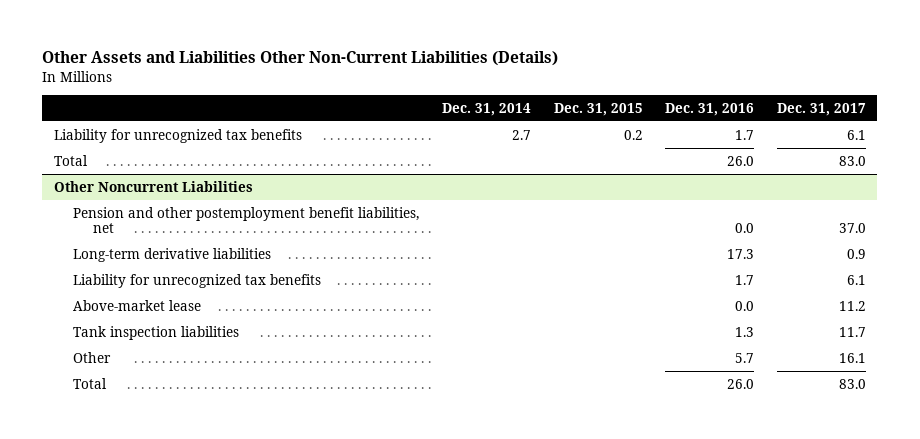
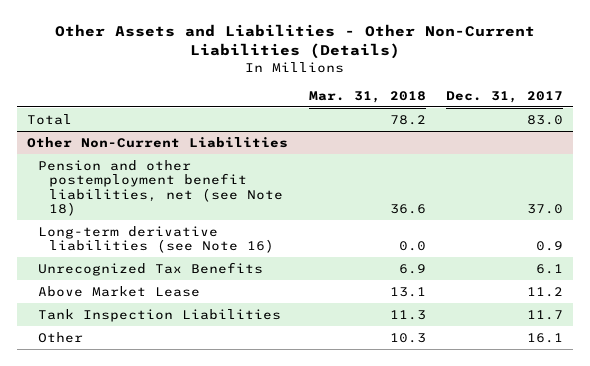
[42,51,559,67] Other Assets and Liabilities Other Non-Current Liabilities (Details) -> [55,24,536,60] Other Assets and Liabilities - Other Non-Current Liabilities (Details)
[441,102,531,116] Dec. 31, 2014 -> none
[553,102,643,116] Dec. 31, 2015 -> none
[665,102,755,116] Dec. 31, 2016 -> none
none -> [308,90,426,103] Mar. 31, 2018
[53,128,302,143] Liability for unrecognized tax benefits -> none
[53,180,253,192] Other Noncurrent Liabilities -> [27,136,289,148] Other Non-Current Liabilities
[73,206,420,234] Pension and other postemployment benefit liabilities, net -> [37,159,283,217] Pension and other postemployment benefit liabilities, net (see Note 18)
[73,247,272,262] Long-term derivative liabilities -> [37,225,274,254] Long-term derivative liabilities (see Note 16)
[73,273,322,288] Liability for unrecognized tax benefits -> [37,261,263,276] Unrecognized Tax Benefits
[73,299,202,311] Above-market lease -> [37,285,200,297] Above Market Lease
[73,325,240,340] Tank inspection liabilities -> [37,308,281,322] Tank Inspection Liabilities
[73,377,108,389] Total -> none

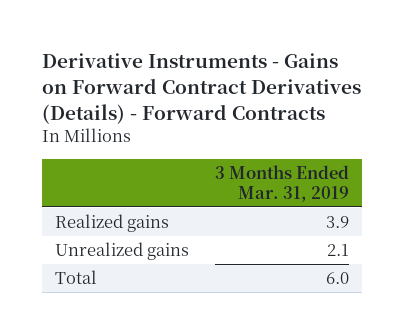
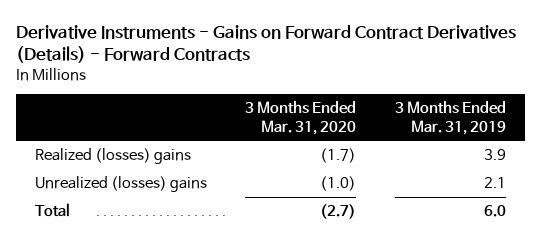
none -> [245,101,357,135] 3 Months Ended Mar. 31, 2020
[55,213,170,232] Realized gains -> [34,148,191,165] Realized (losses) gains
[55,241,190,260] Unrealized gains -> [34,176,207,193] Unrealized (losses) gains

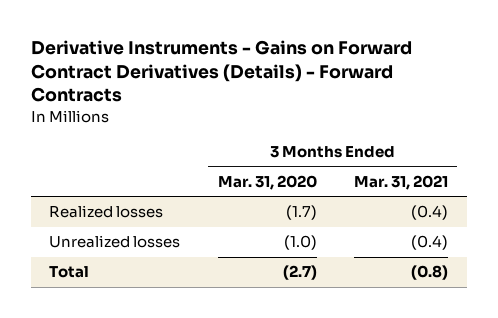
[394,101,506,135] 3 Months Ended Mar. 31, 2019 -> none
none -> [354,175,449,191] Mar. 31, 2021
[34,148,191,165] Realized (losses) gains -> [49,205,164,219] Realized losses
[34,176,207,193] Unrealized (losses) gains -> [49,235,181,249] Unrealized losses

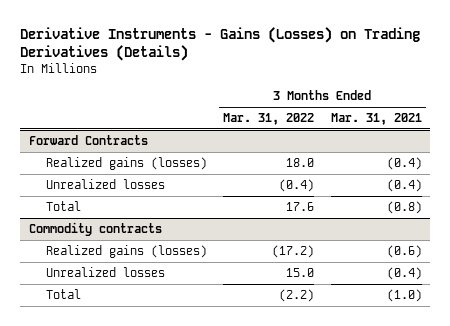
[30,40,412,103] Derivative Instruments - Gains on Forward Contract Derivatives (Details) - Forward Contracts -> [20,26,421,62] Derivative Instruments - Gains (Losses) on Trading Derivatives (Details)
[217,175,317,191] Mar. 31, 2020 -> none
none -> [223,113,315,126] Mar. 31, 2022
none -> [28,135,148,146] Forward Contracts
[49,205,164,219] Realized losses -> [46,157,208,171] Realized gains (losses)
none -> [28,222,162,237] Commodity contracts
none -> [46,245,208,259] Realized gains (losses)
none -> [46,267,166,278] Unrealized losses
none -> [46,289,82,300] Total

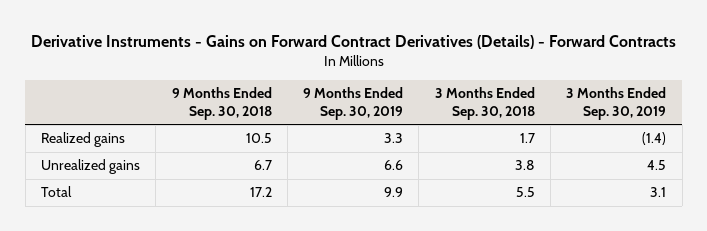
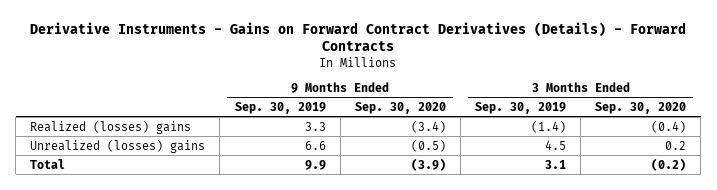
[171,87,272,120] 9 Months Ended Sep. 30, 2018 -> none
[434,87,535,120] 3 Months Ended Sep. 30, 2018 -> none
none -> [354,101,446,114] Sep. 30, 2020
none -> [595,101,687,114] Sep. 30, 2020
[40,132,125,148] Realized gains -> [30,120,192,134] Realized (losses) gains
[40,159,140,175] Unrealized gains -> [30,139,206,153] Unrealized (losses) gains

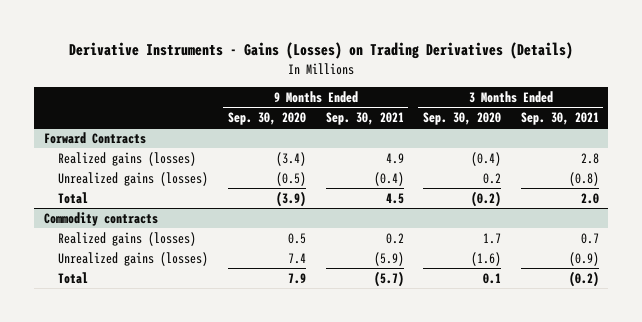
[30,21,687,52] Derivative Instruments - Gains on Forward Contract Derivatives (Details) - Forward Contracts -> [69,42,574,60] Derivative Instruments - Gains (Losses) on Trading Derivatives (Details)
[234,101,326,114] Sep. 30, 2019 -> none
[474,101,566,114] Sep. 30, 2019 -> none
none -> [325,111,404,125] Sep. 30, 2021
none -> [520,111,599,125] Sep. 30, 2021
none -> [43,131,146,144] Forward Contracts
[30,120,192,134] Realized (losses) gains -> [58,151,197,166] Realized gains (losses)
[30,139,206,153] Unrealized (losses) gains -> [58,171,209,186] Unrealized gains (losses)
none -> [43,211,158,226] Commodity contracts
none -> [58,231,197,246] Realized gains (losses)
none -> [58,251,209,266] Unrealized gains (losses)
none -> [58,271,89,284] Total

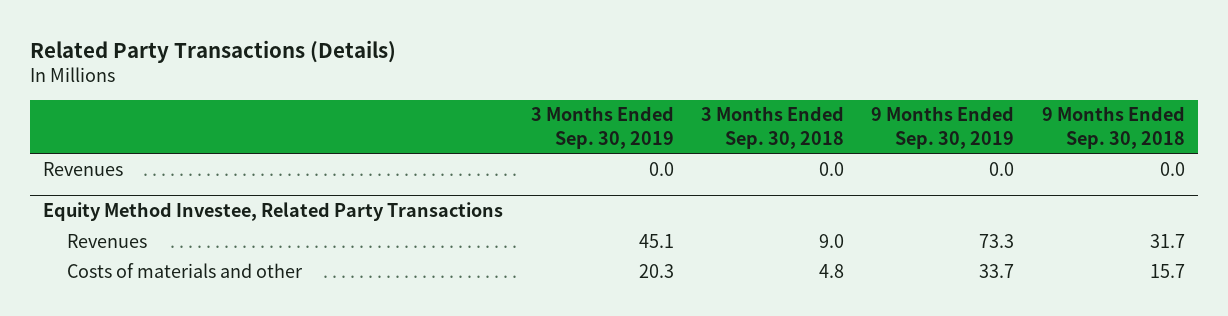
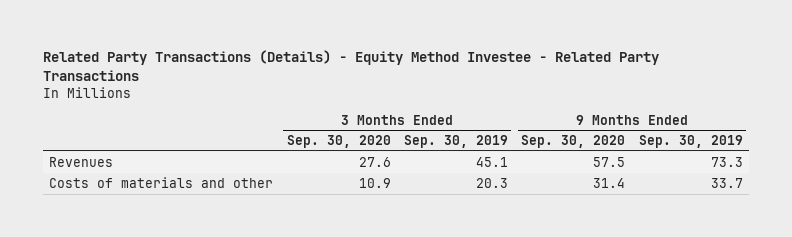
[29,39,396,63] Related Party Transactions (Details) -> [42,49,659,81] Related Party Transactions (Details) - Equity Method Investee - Related Party Transactions
[700,106,844,149] 3 Months Ended Sep. 30, 2018 -> none
[1041,106,1185,149] 9 Months Ended Sep. 30, 2018 -> none
none -> [286,135,391,149] Sep. 30, 2020
none -> [521,135,626,149] Sep. 30, 2020
[43,161,124,176] Revenues -> none
[43,202,504,222] Equity Method Investee, Related Party Transactions -> none

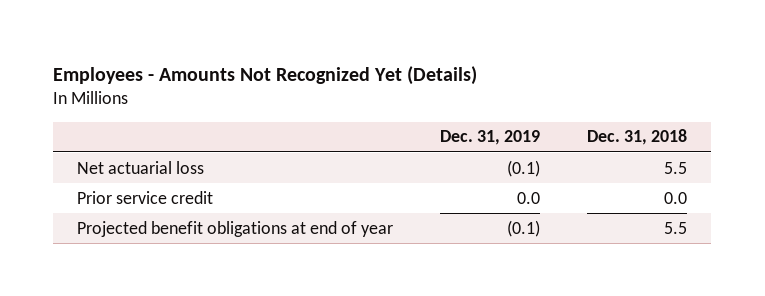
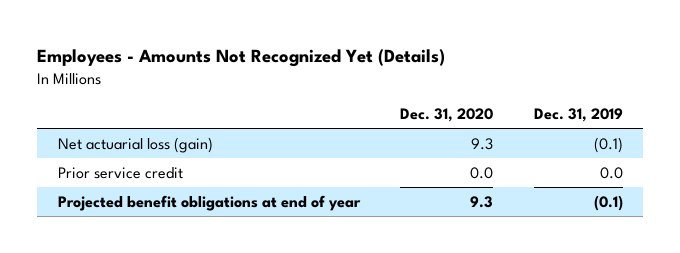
[587,129,688,146] Dec. 31, 2018 -> none
none -> [400,108,494,123] Dec. 31, 2020
[77,160,205,174] Net actuarial loss -> [57,136,213,153] Net actuarial loss (gain)

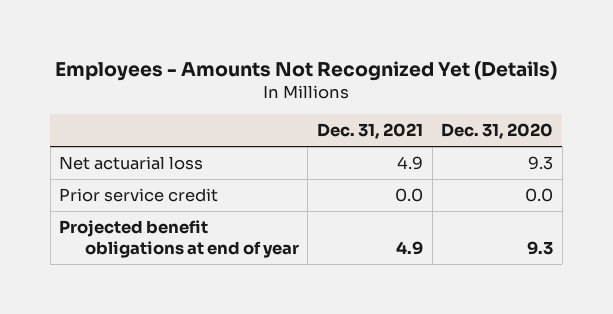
[533,108,623,123] Dec. 31, 2019 -> none
none -> [317,123,424,140] Dec. 31, 2021
[57,136,213,153] Net actuarial loss (gain) -> [59,156,204,171] Net actuarial loss

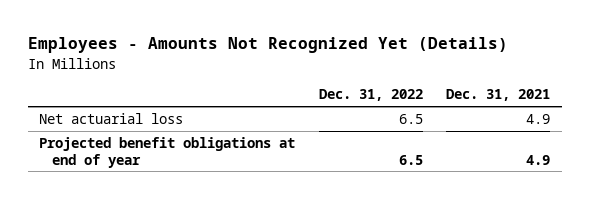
[441,123,554,140] Dec. 31, 2020 -> none
none -> [318,89,423,102] Dec. 31, 2022
[59,188,219,203] Prior service credit -> none

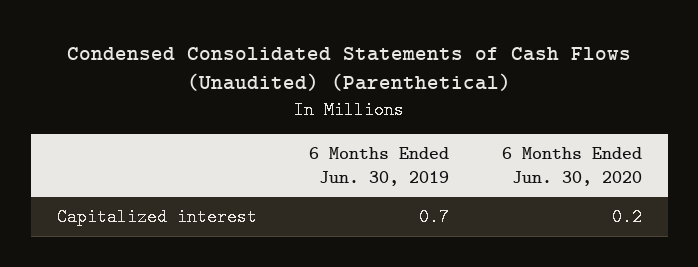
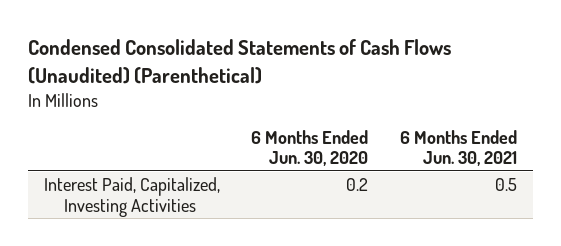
[309,146,450,186] 6 Months Ended Jun. 30, 2019 -> none
none -> [400,129,518,167] 6 Months Ended Jun. 30, 2021
[56,208,257,227] Capitalized interest -> [43,177,220,217] Interest Paid, Capitalized, Investing Activities

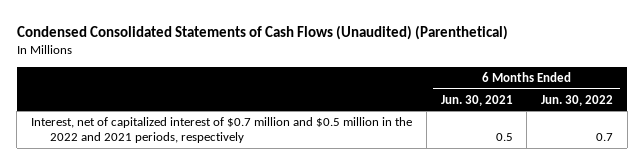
[251,129,369,167] 6 Months Ended Jun. 30, 2020 -> none
none -> [541,94,614,106] Jun. 30, 2022
[43,177,220,217] Interest Paid, Capitalized, Investing Activities -> [30,117,412,144] Interest, net of capitalized interest of $0.7 million and $0.5 million in the 2022 and 2021 periods, respectively

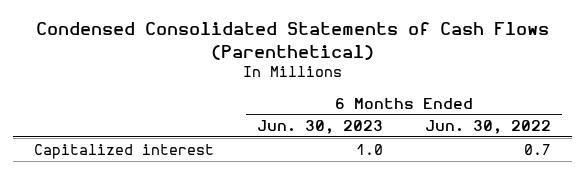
[16,24,508,40] Condensed Consolidated Statements of Cash Flows (Unaudited) (Parenthetical) -> [35,22,549,60] Condensed Consolidated Statements of Cash Flows (Parenthetical)
[440,94,513,106] Jun. 30, 2021 -> none
none -> [256,120,383,135] Jun. 30, 2023
[30,117,412,144] Interest, net of capitalized interest of $0.7 million and $0.5 million in the 2022 and 2021 periods, respectively -> [33,143,214,159] Capitalized interest

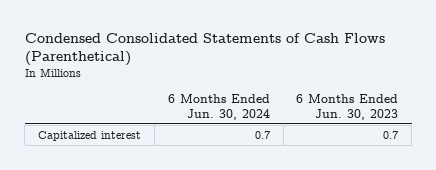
[425,120,552,135] Jun. 30, 2022 -> none
none -> [167,93,270,120] 6 Months Ended Jun. 30, 2024
[355,143,383,155] 1.0 -> [383,131,399,140] 0.7

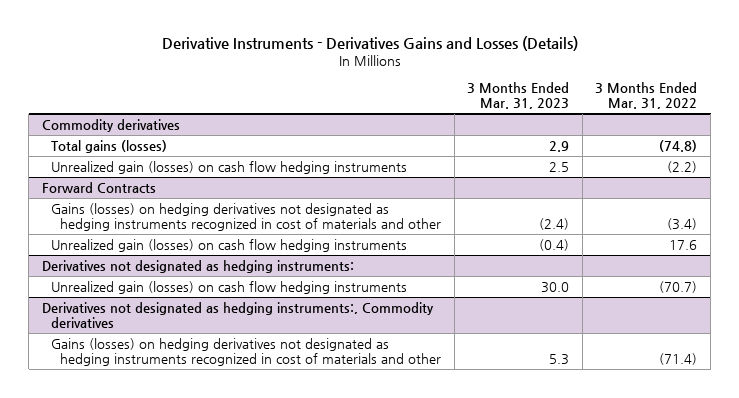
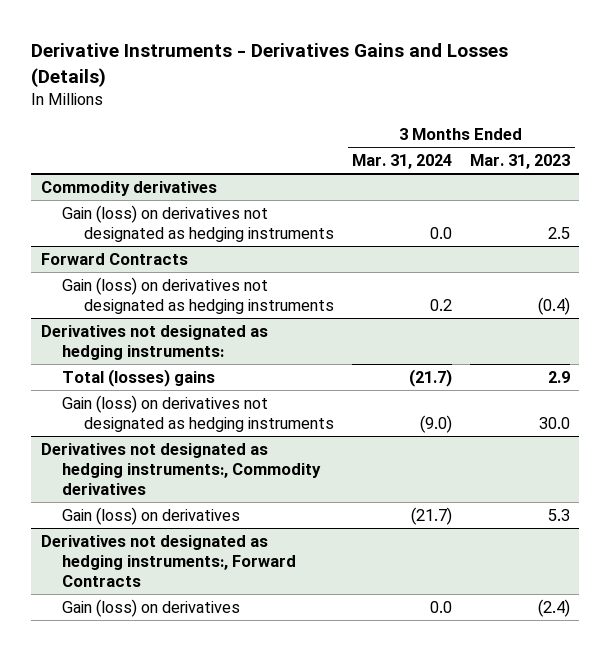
[595,82,698,110] 3 Months Ended Mar. 31, 2022 -> none
none -> [352,154,453,170] Mar. 31, 2024
[51,139,168,153] Total gains (losses) -> none
[51,160,408,174] Unrealized gain (losses) on cash flow hedging instruments -> [62,204,334,243] Gain (loss) on derivatives not designated as hedging instruments
[51,202,442,231] Gains (losses) on hedging derivatives not designated as hedging instruments recognized in cost of materials and other -> none
[51,238,408,252] Unrealized gain (losses) on cash flow hedging instruments -> [62,276,334,315] Gain (loss) on derivatives not designated as hedging instruments
none -> [62,368,216,387] Total (losses) gains
[51,280,408,294] Unrealized gain (losses) on cash flow hedging instruments -> [62,394,334,433] Gain (loss) on derivatives not designated as hedging instruments
[51,337,442,366] Gains (losses) on hedging derivatives not designated as hedging instruments recognized in cost of materials and other -> [62,506,241,525] Gain (loss) on derivatives
none -> [40,534,297,588] Derivatives not designated as hedging instruments:, Forward Contracts
none -> [62,598,241,617] Gain (loss) on derivatives

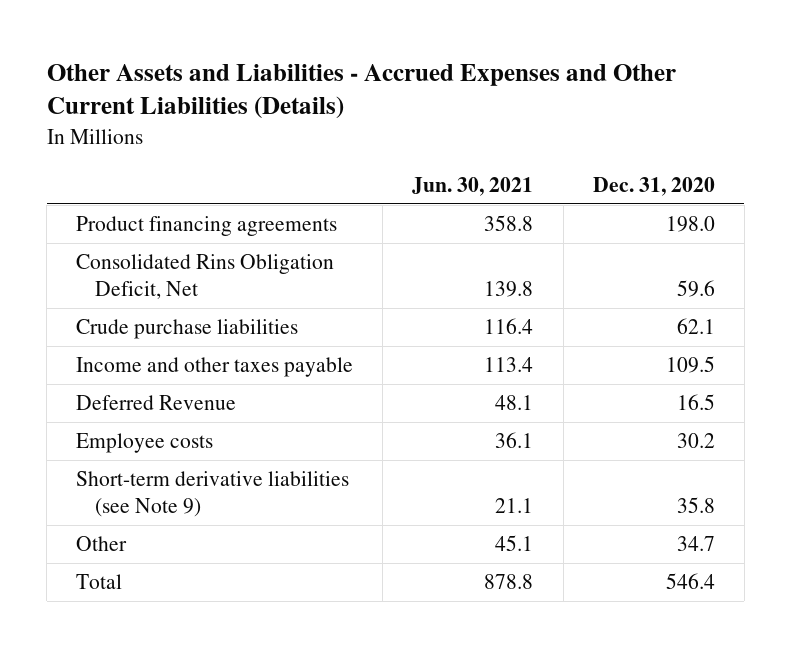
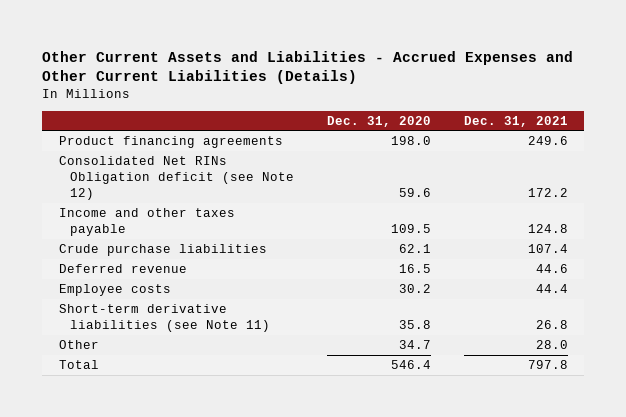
[46,63,676,120] Other Assets and Liabilities - Accrued Expenses and Other Current Liabilities (Details) -> [42,50,574,85] Other Current Assets and Liabilities - Accrued Expenses and Other Current Liabilities (Details)
[412,176,534,196] Jun. 30, 2021 -> none
none -> [463,115,568,127] Dec. 31, 2021
[76,254,335,300] Consolidated Rins Obligation Deficit, Net -> [58,156,294,200] Consolidated Net RINs Obligation deficit (see Note 12)
[76,319,299,340] Crude purchase liabilities -> [58,244,267,257] Crude purchase liabilities
[76,395,237,411] Deferred Revenue -> [58,264,187,274] Deferred revenue
[76,471,350,518] Short-term derivative liabilities (see Note 9) -> [58,304,270,332] Short-term derivative liabilities (see Note 11)

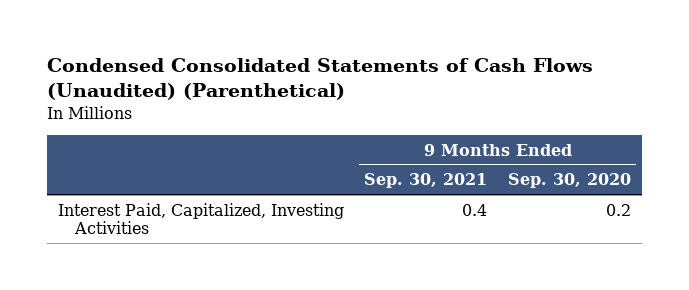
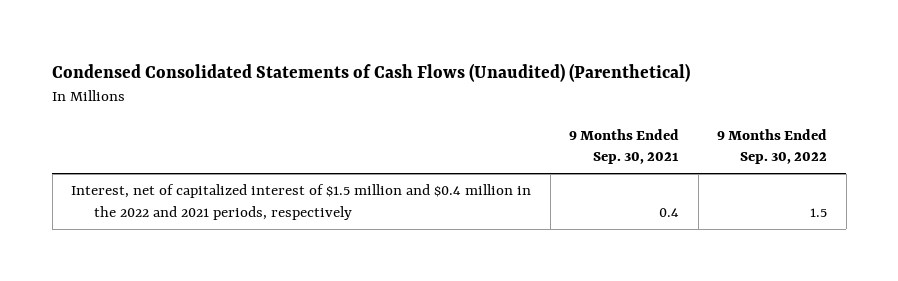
[508,173,632,189] Sep. 30, 2020 -> none
none -> [717,128,828,165] 9 Months Ended Sep. 30, 2022
[57,202,344,235] Interest Paid, Capitalized, Investing Activities -> [71,184,532,221] Interest, net of capitalized interest of $1.5 million and $0.4 million in the 2022 and 2021 periods, respectively

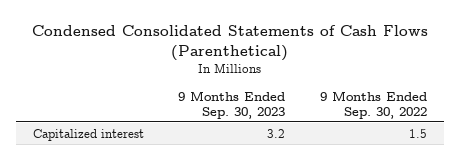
[52,63,691,83] Condensed Consolidated Statements of Cash Flows (Unaudited) (Parenthetical) -> [31,25,428,62] Condensed Consolidated Statements of Cash Flows (Parenthetical)
[569,128,680,165] 9 Months Ended Sep. 30, 2021 -> none
none -> [178,90,286,119] 9 Months Ended Sep. 30, 2023
[71,184,532,221] Interest, net of capitalized interest of $1.5 million and $0.4 million in the 2022 and 2021 periods, respectively -> [33,128,145,141] Capitalized interest

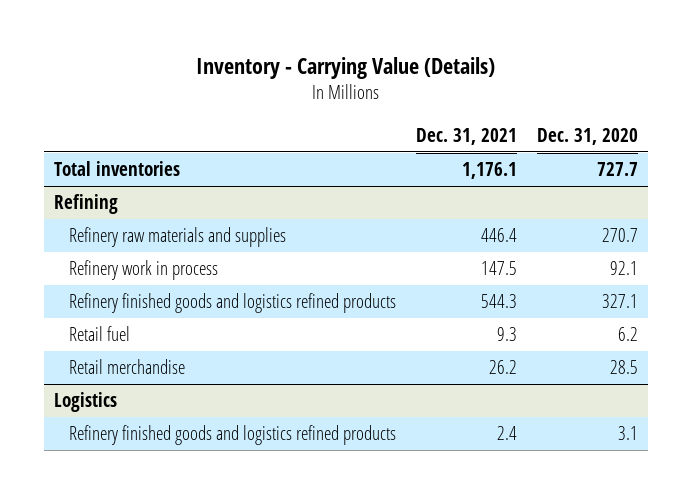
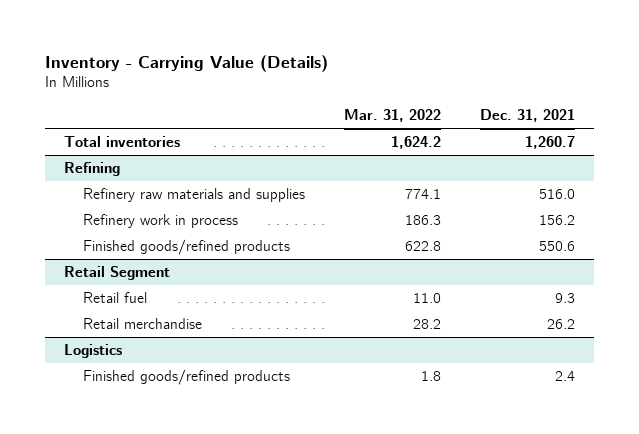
[536,127,638,145] Dec. 31, 2020 -> none
none -> [344,109,442,123] Mar. 31, 2022
[462,162,518,180] 1,176.1 -> [524,136,575,150] 1,260.7
[481,228,518,243] 446.4 -> [538,189,575,200] 516.0
[481,261,518,276] 147.5 -> [538,215,575,226] 156.2
[69,293,397,314] Refinery finished goods and logistics refined products -> [83,239,291,256] Finished goods/refined products
[481,294,518,309] 544.3 -> [538,241,575,252] 550.6
none -> [64,266,171,281] Retail Segment
[69,425,397,446] Refinery finished goods and logistics refined products -> [83,369,291,386] Finished goods/refined products

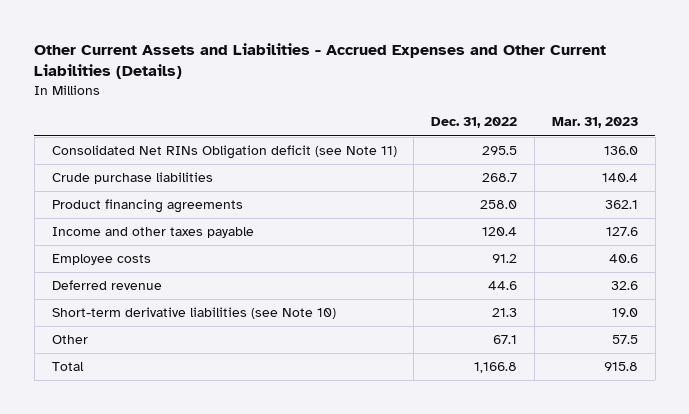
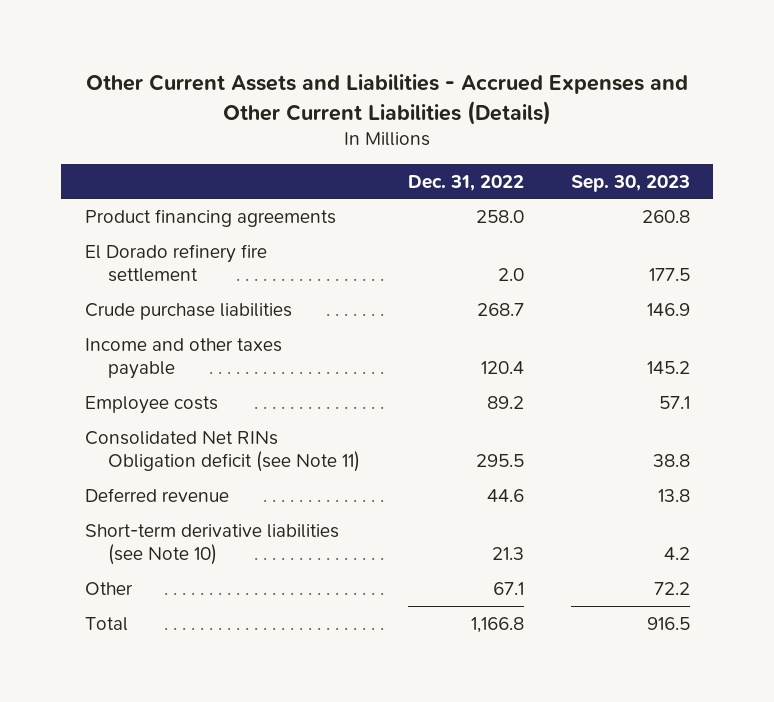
[551,117,638,129] Mar. 31, 2023 -> none
none -> [570,174,690,192] Sep. 30, 2023
none -> [84,243,267,282] El Dorado refinery fire settlement
[51,172,213,185] Crude purchase liabilities -> [84,302,292,320] Crude purchase liabilities
[492,254,518,264] 91.2 -> [486,395,524,409] 89.2
[51,145,397,160] Consolidated Net RINs Obligation deficit (see Note 11) -> [84,430,361,472] Consolidated Net RINs Obligation deficit (see Note 11)

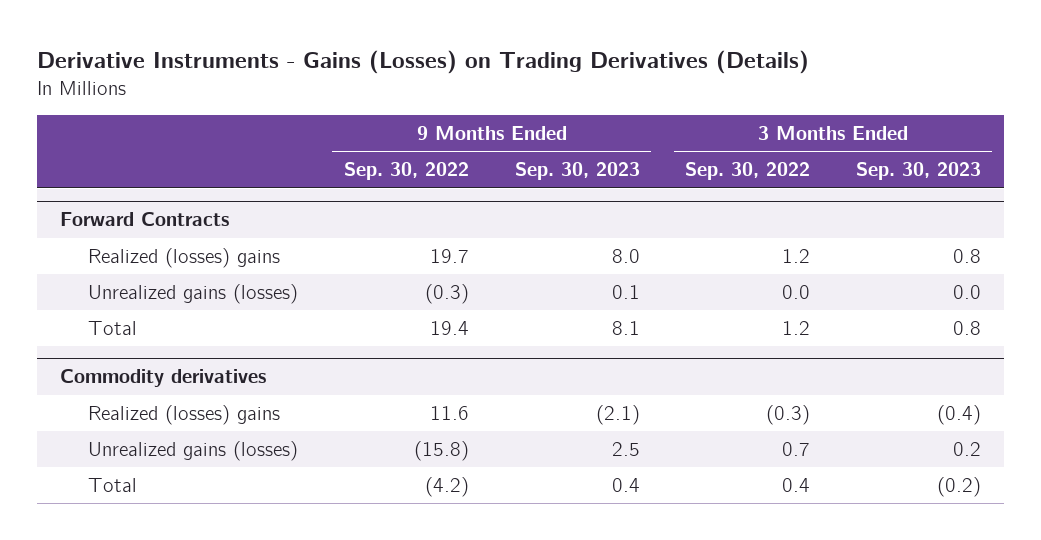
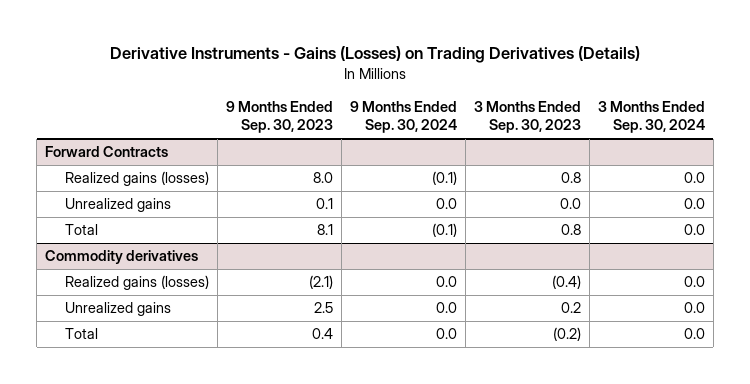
[343,162,469,181] Sep. 30, 2022 -> none
[685,162,811,181] Sep. 30, 2022 -> none
none -> [349,100,457,134] 9 Months Ended Sep. 30, 2024
none -> [597,100,705,134] 3 Months Ended Sep. 30, 2024
[88,248,281,269] Realized (losses) gains -> [64,171,209,187] Realized gains (losses)
[88,284,299,305] Unrealized gains (losses) -> [64,198,171,213] Unrealized gains
[88,405,281,426] Realized (losses) gains -> [64,275,209,291] Realized gains (losses)
[88,441,299,462] Unrealized gains (losses) -> [64,302,171,317] Unrealized gains

